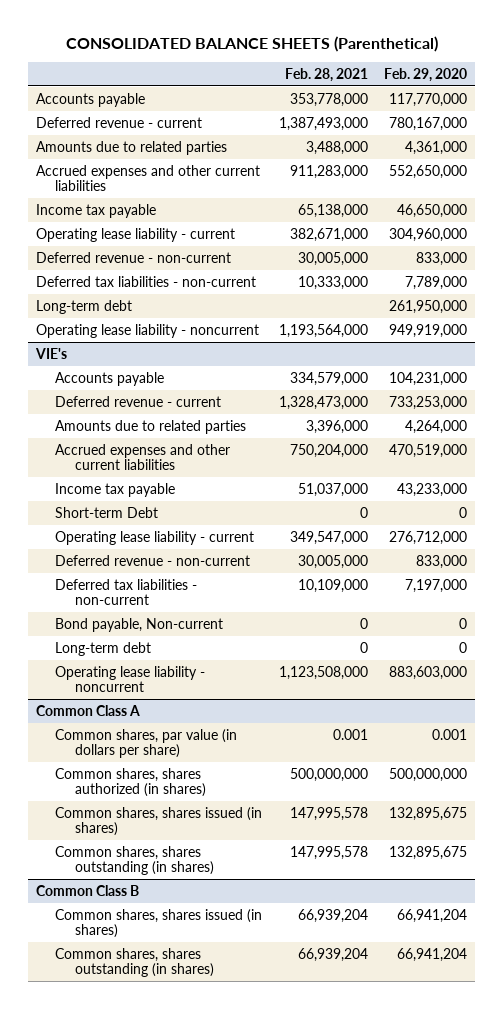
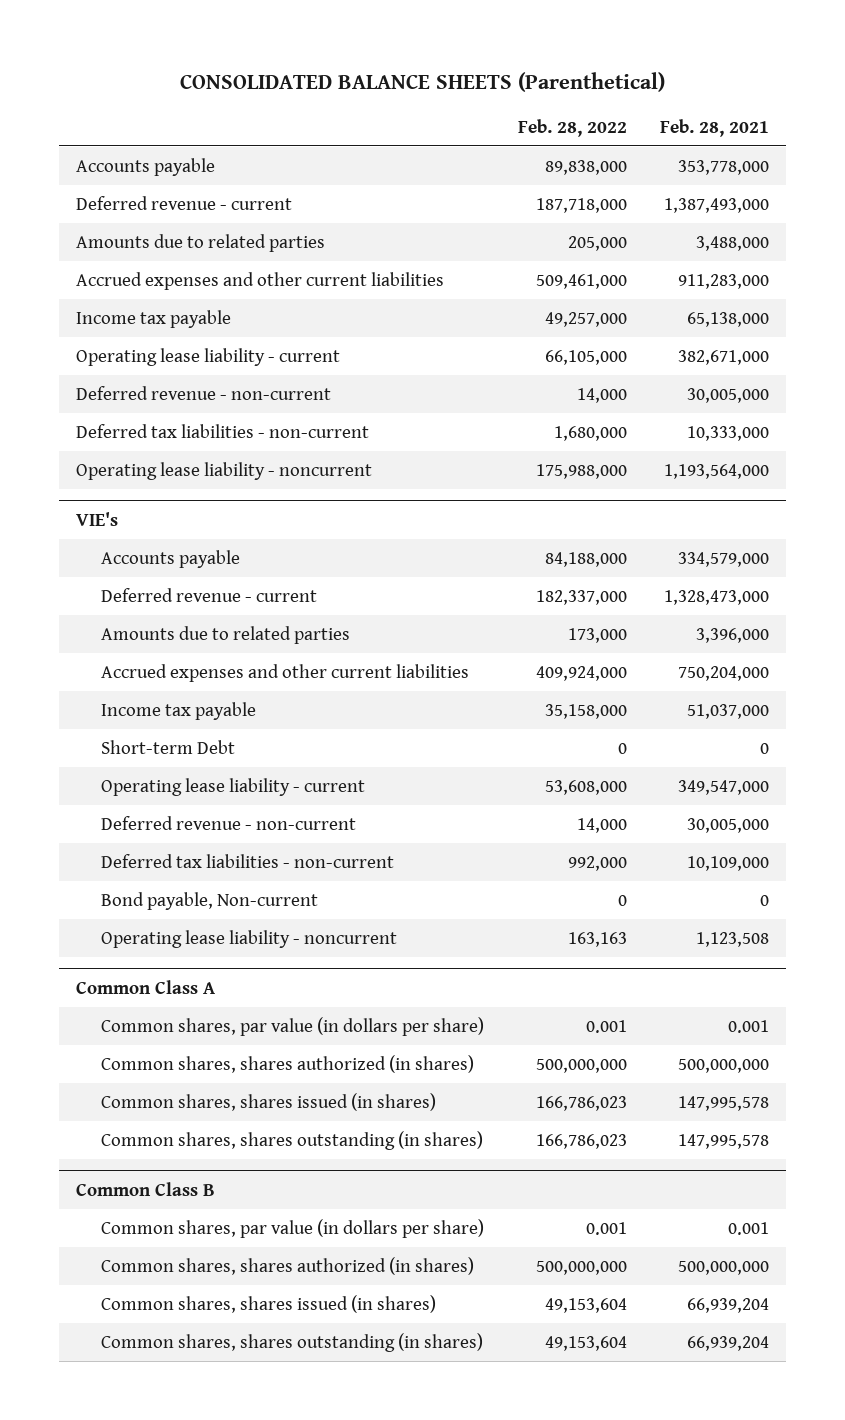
[383,67,467,82] Feb. 29, 2020 -> none
none -> [517,118,627,137] Feb. 28, 2022
[36,299,133,314] Long-term debt -> none
[55,641,152,656] Long-term debt -> none
[278,665,368,680] 1,123,508,000 -> [696,931,770,947] 1,123,508
none -> [101,1218,485,1238] Common shares, par value (in dollars per share)
none -> [101,1256,475,1275] Common shares, shares authorized (in shares)

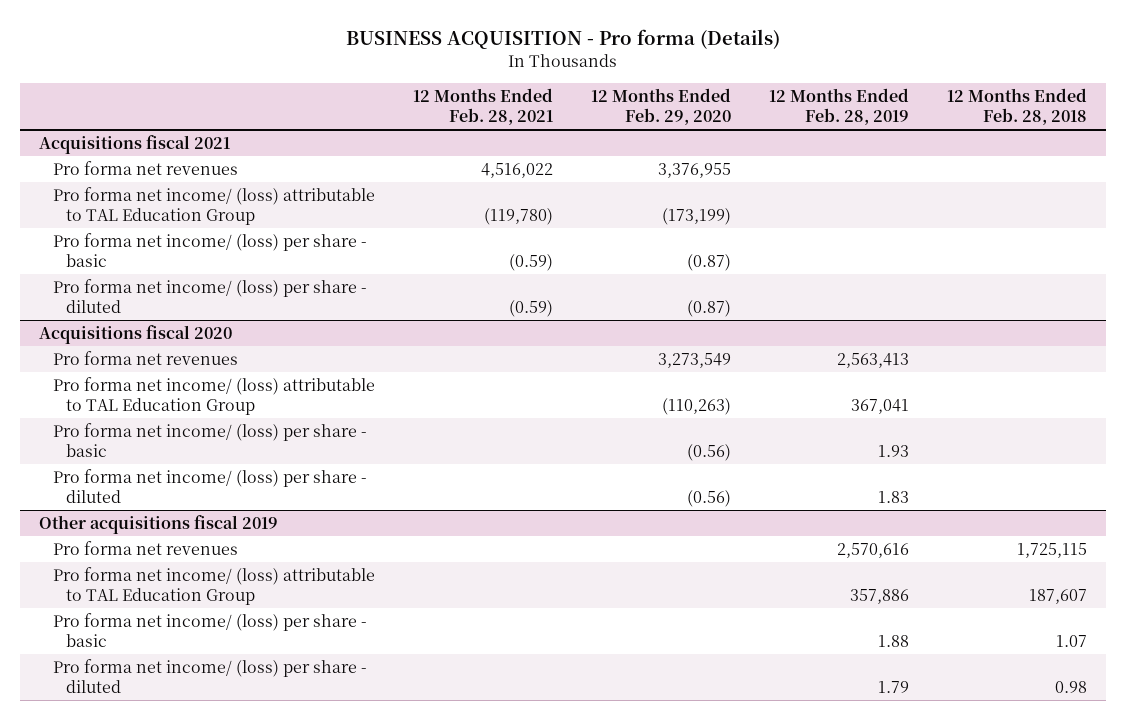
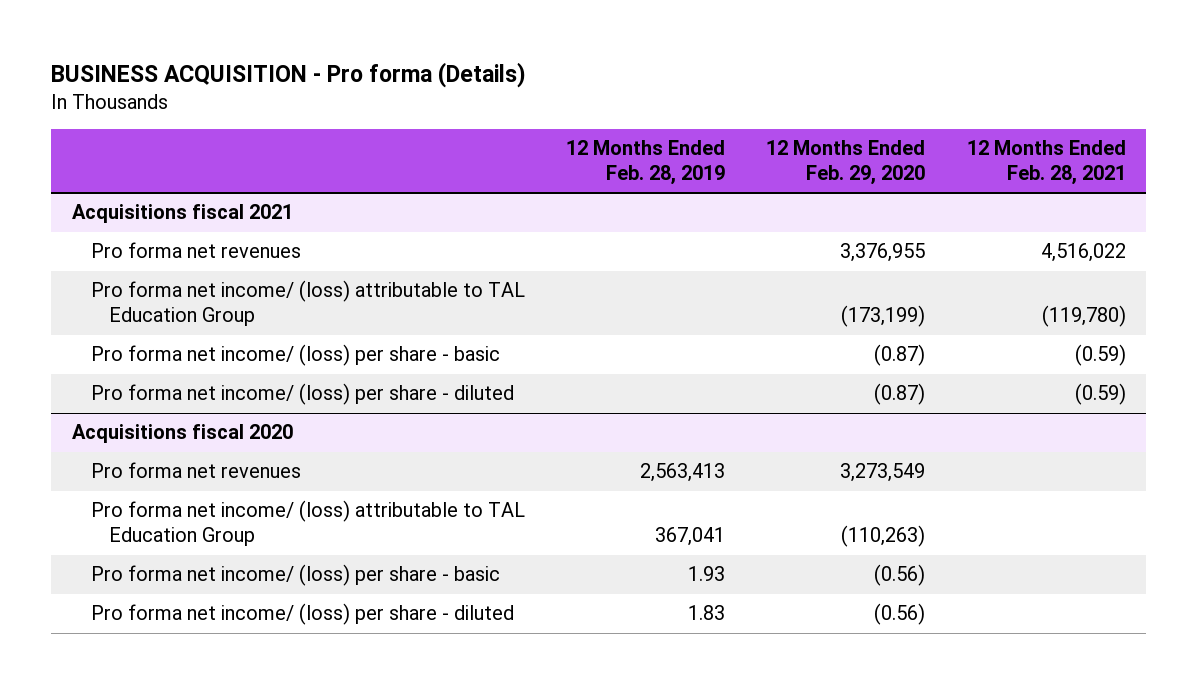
[947,87,1088,126] 12 Months Ended Feb. 28, 2018 -> none
[39,514,279,534] Other acquisitions fiscal 2019 -> none
[52,540,238,555] Pro forma net revenues -> none
[52,566,375,606] Pro forma net income/ (loss) attributable to TAL Education Group -> none
[52,612,367,648] Pro forma net income/ (loss) per share - basic -> none
[52,658,367,694] Pro forma net income/ (loss) per share - diluted -> none

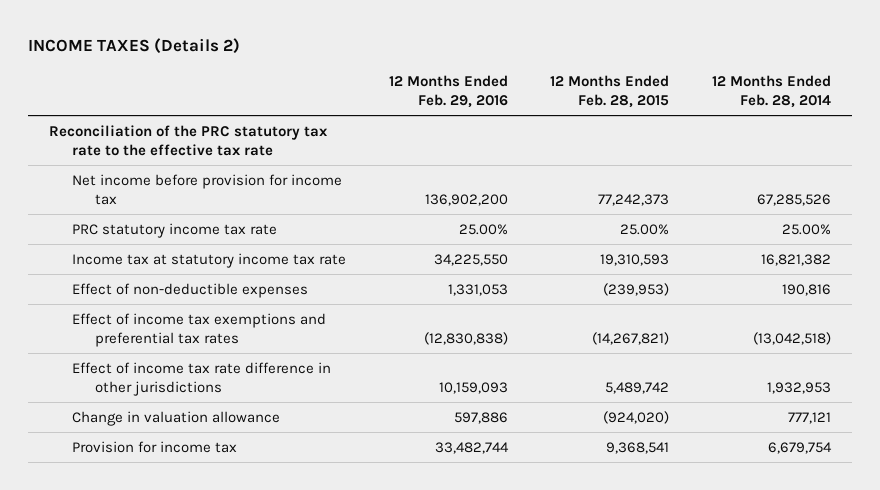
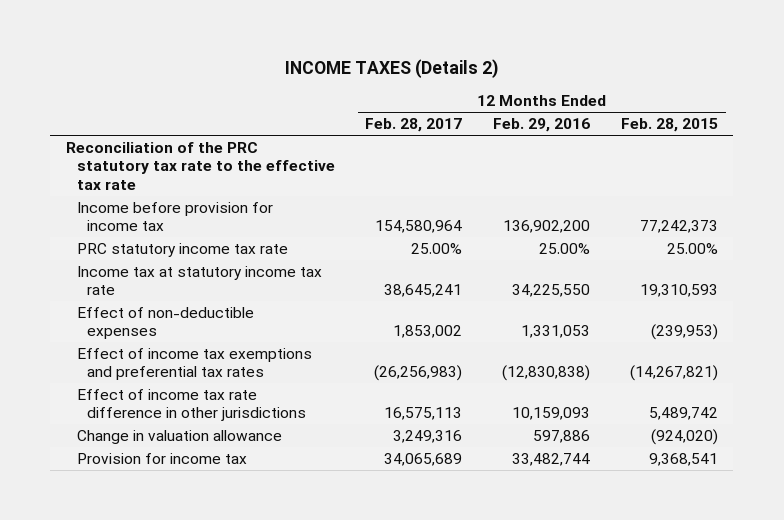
[711,75,831,108] 12 Months Ended Feb. 28, 2014 -> none
none -> [365,118,463,133] Feb. 28, 2017
[72,173,343,205] Net income before provision for income tax -> [76,201,273,232] Income before provision for income tax

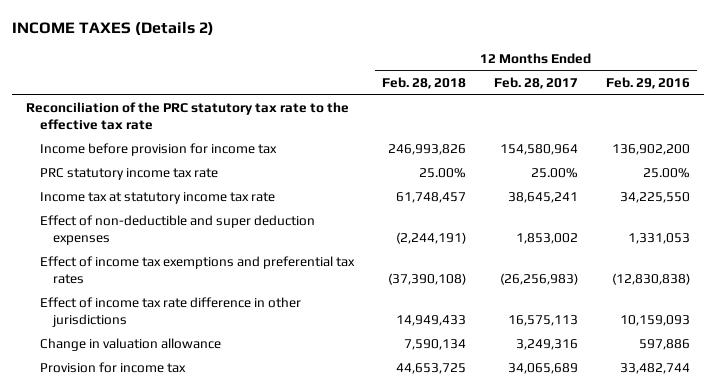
[621,118,719,133] Feb. 28, 2015 -> none
none -> [381,77,466,90] Feb. 28, 2018
[76,306,254,340] Effect of non-deductible expenses -> [39,215,315,246] Effect of non-deductible and super deduction expenses

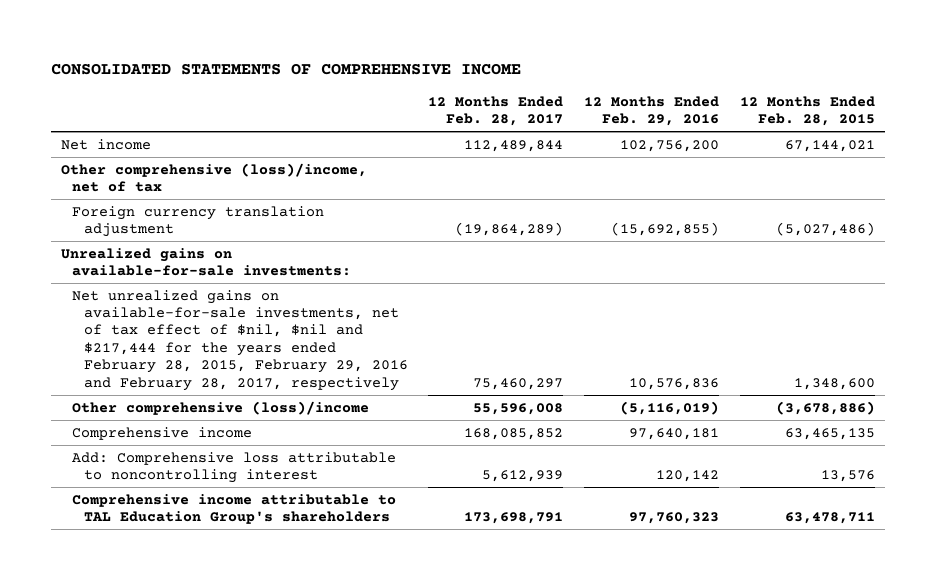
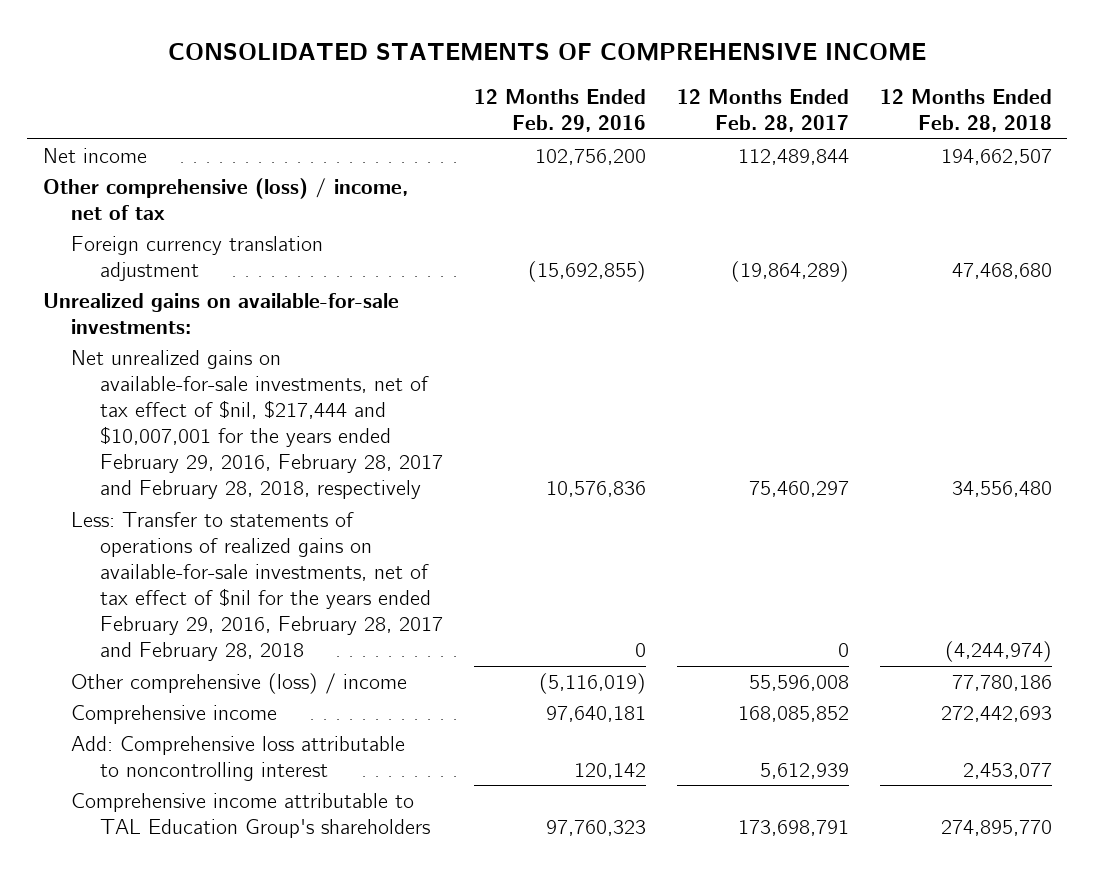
[739,95,875,127] 12 Months Ended Feb. 28, 2015 -> none
none -> [879,89,1052,133] 12 Months Ended Feb. 28, 2018
[61,162,368,193] Other comprehensive (loss)/income, net of tax -> [42,177,408,220] Other comprehensive (loss) / income, net of tax
[72,289,408,391] Net unrealized gains on available-for-sale investments, net of tax effect of $nil, $nil and $217,444 for the years ended February 28, 2015, February 29, 2016 and February 28, 2017, respectively -> [71,349,443,500] Net unrealized gains on available-for-sale investments, net of tax effect of $nil, $217,444 and $10,007,001 for the years ended February 29, 2016, February 28, 2017 and February 28, 2018, respectively
none -> [71,511,443,662] Less: Transfer to statements of operations of realized gains on available-for-sale investments, net of tax effect of $nil for the years ended February 29, 2016, February 28, 2017 and February 28, 2018
[72,400,370,415] Other comprehensive (loss)/income -> [71,672,408,694] Other comprehensive (loss) / income

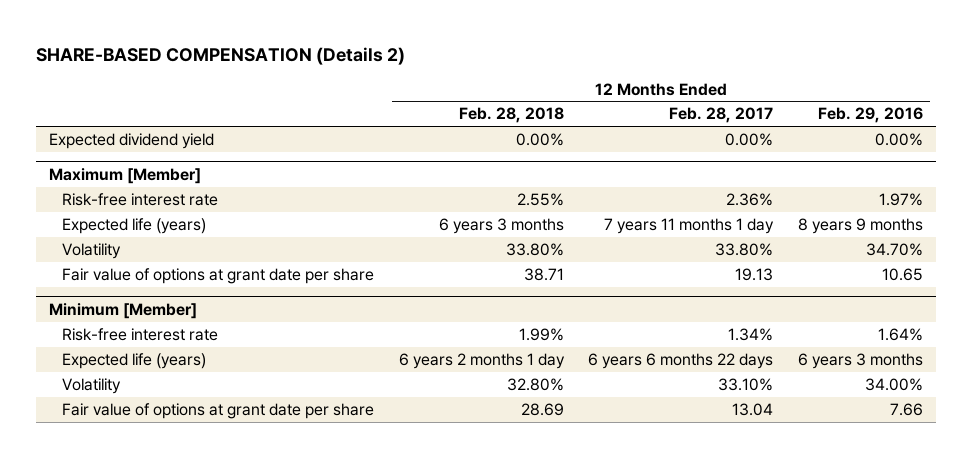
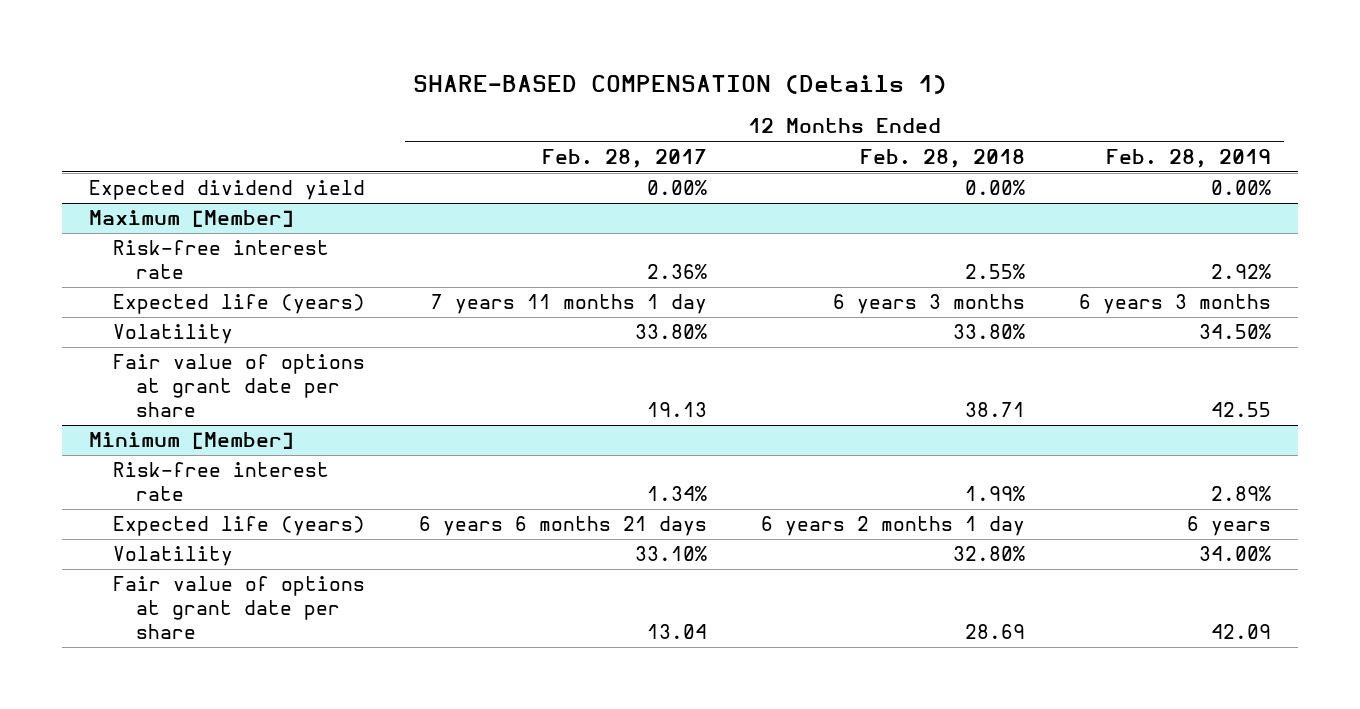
[36,46,406,65] SHARE-BASED COMPENSATION (Details 2) -> [412,74,947,94] SHARE-BASED COMPENSATION (Details 1)
[818,107,924,124] Feb. 29, 2016 -> none
none -> [1105,148,1271,168] Feb. 28, 2019
[588,353,774,370] 6 years 6 months 22 days -> [418,516,707,537] 6 years 6 months 21 days

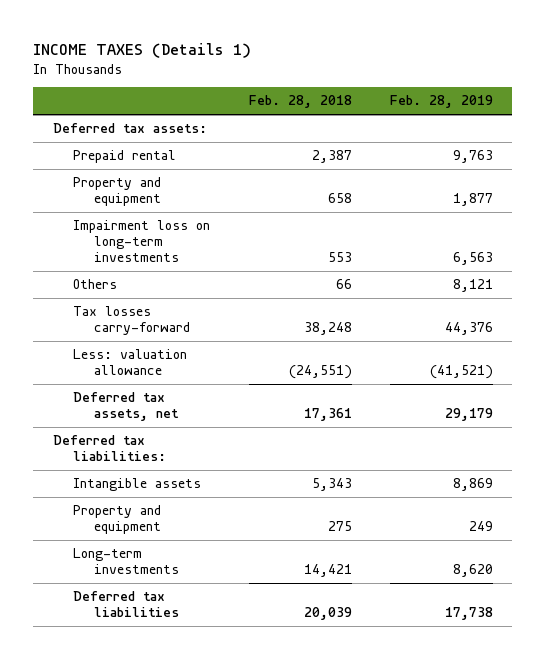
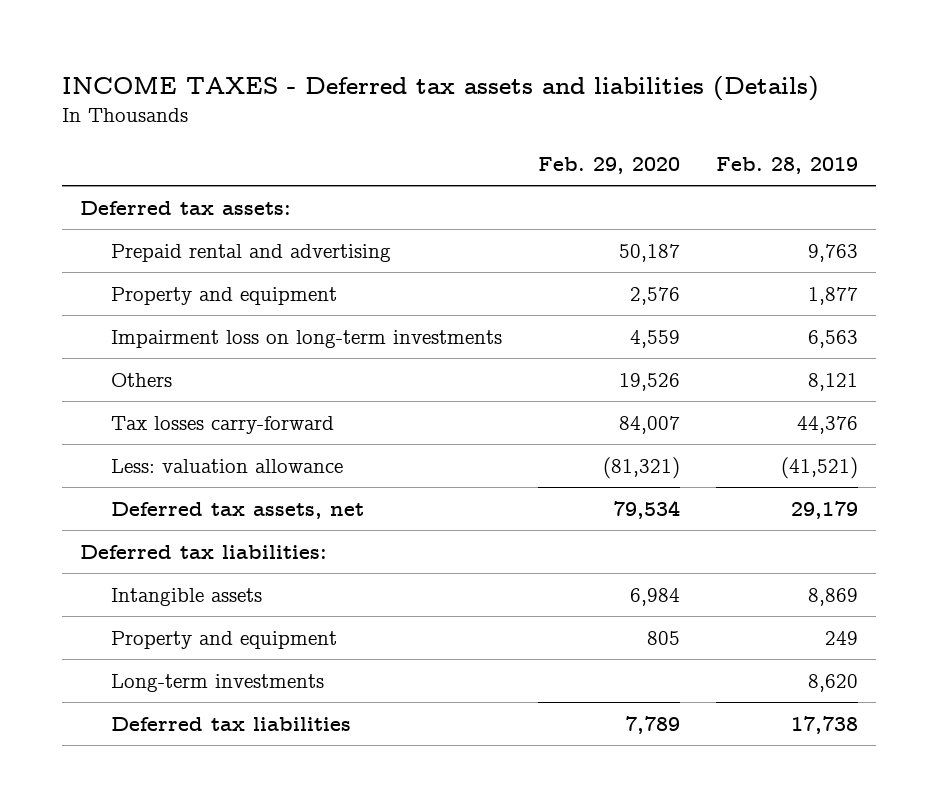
[33,42,252,58] INCOME TAXES (Details 1) -> [62,76,820,102] INCOME TAXES - Deferred tax assets and liabilities (Details)
[248,95,352,109] Feb. 28, 2018 -> none
none -> [538,157,681,175] Feb. 29, 2020
[73,150,177,164] Prepaid rental -> [111,243,392,262] Prepaid rental and advertising

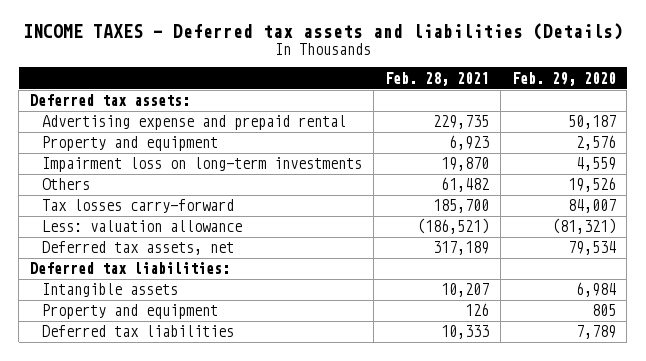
[716,157,859,175] Feb. 28, 2019 -> none
none -> [384,71,489,86] Feb. 28, 2021
[111,243,392,262] Prepaid rental and advertising -> [41,115,346,131] Advertising expense and prepaid rental
[111,673,325,692] Long-term investments -> none

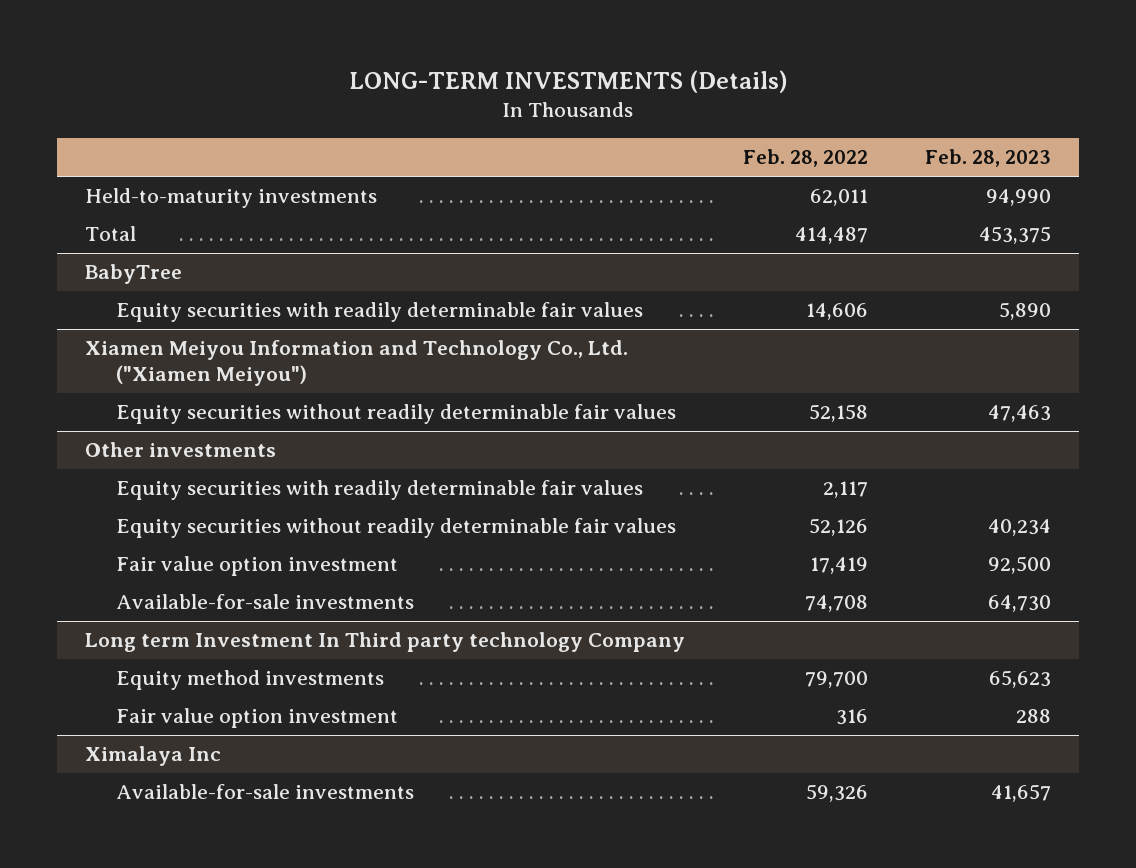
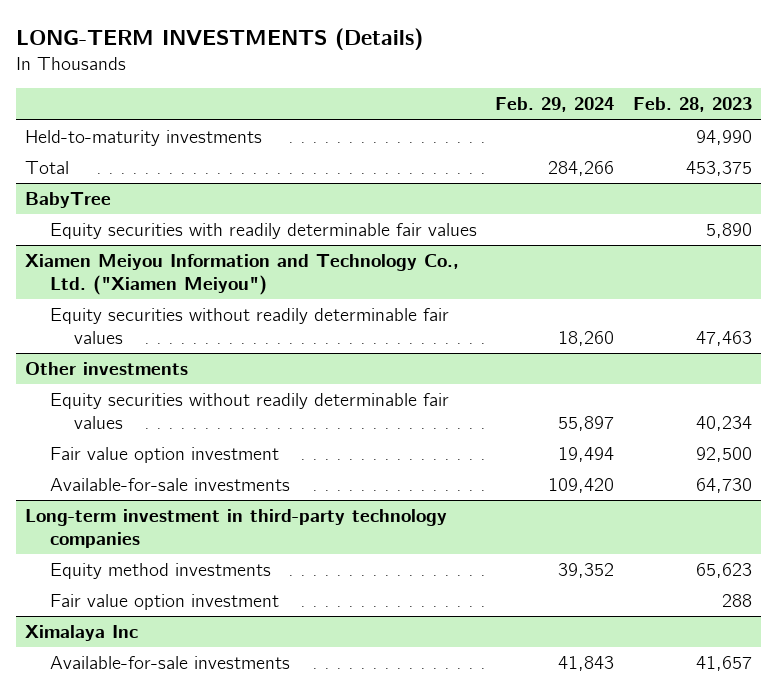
[742,149,868,168] Feb. 28, 2022 -> none
none -> [495,97,615,113] Feb. 29, 2024
[115,480,643,501] Equity securities with readily determinable fair values -> none
[85,632,686,653] Long term Investment In Third party technology Company -> [24,509,447,549] Long-term investment in third-party technology companies

